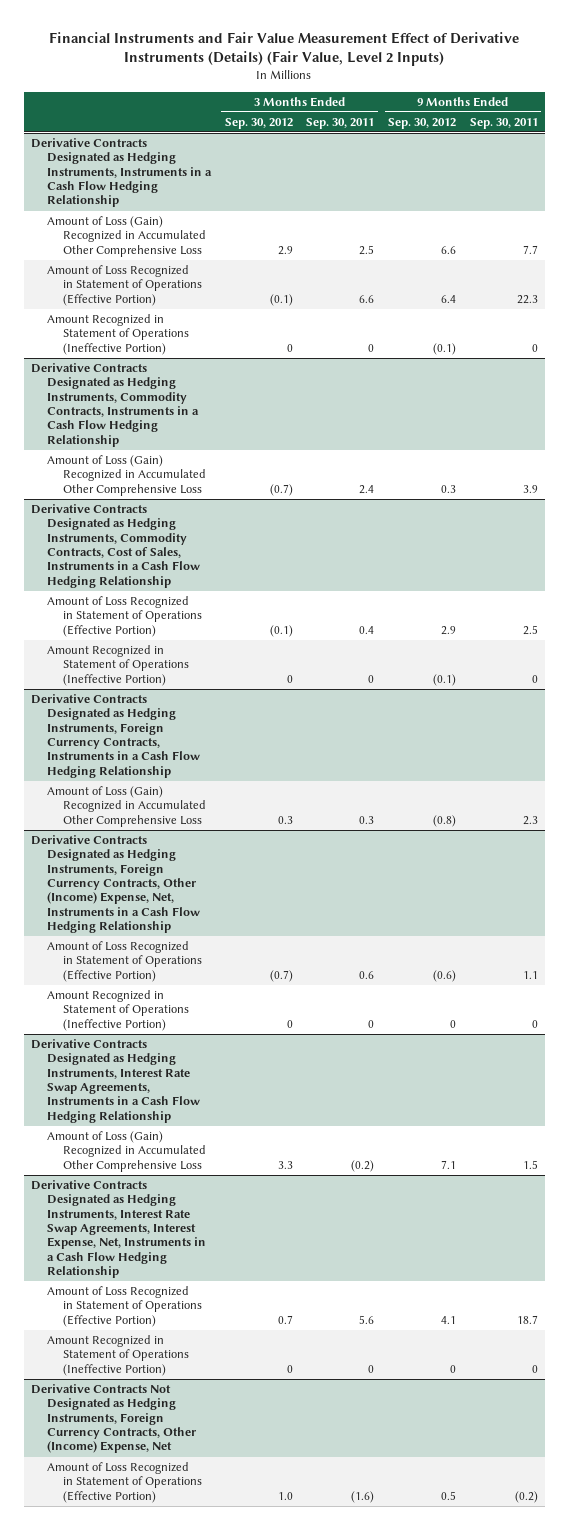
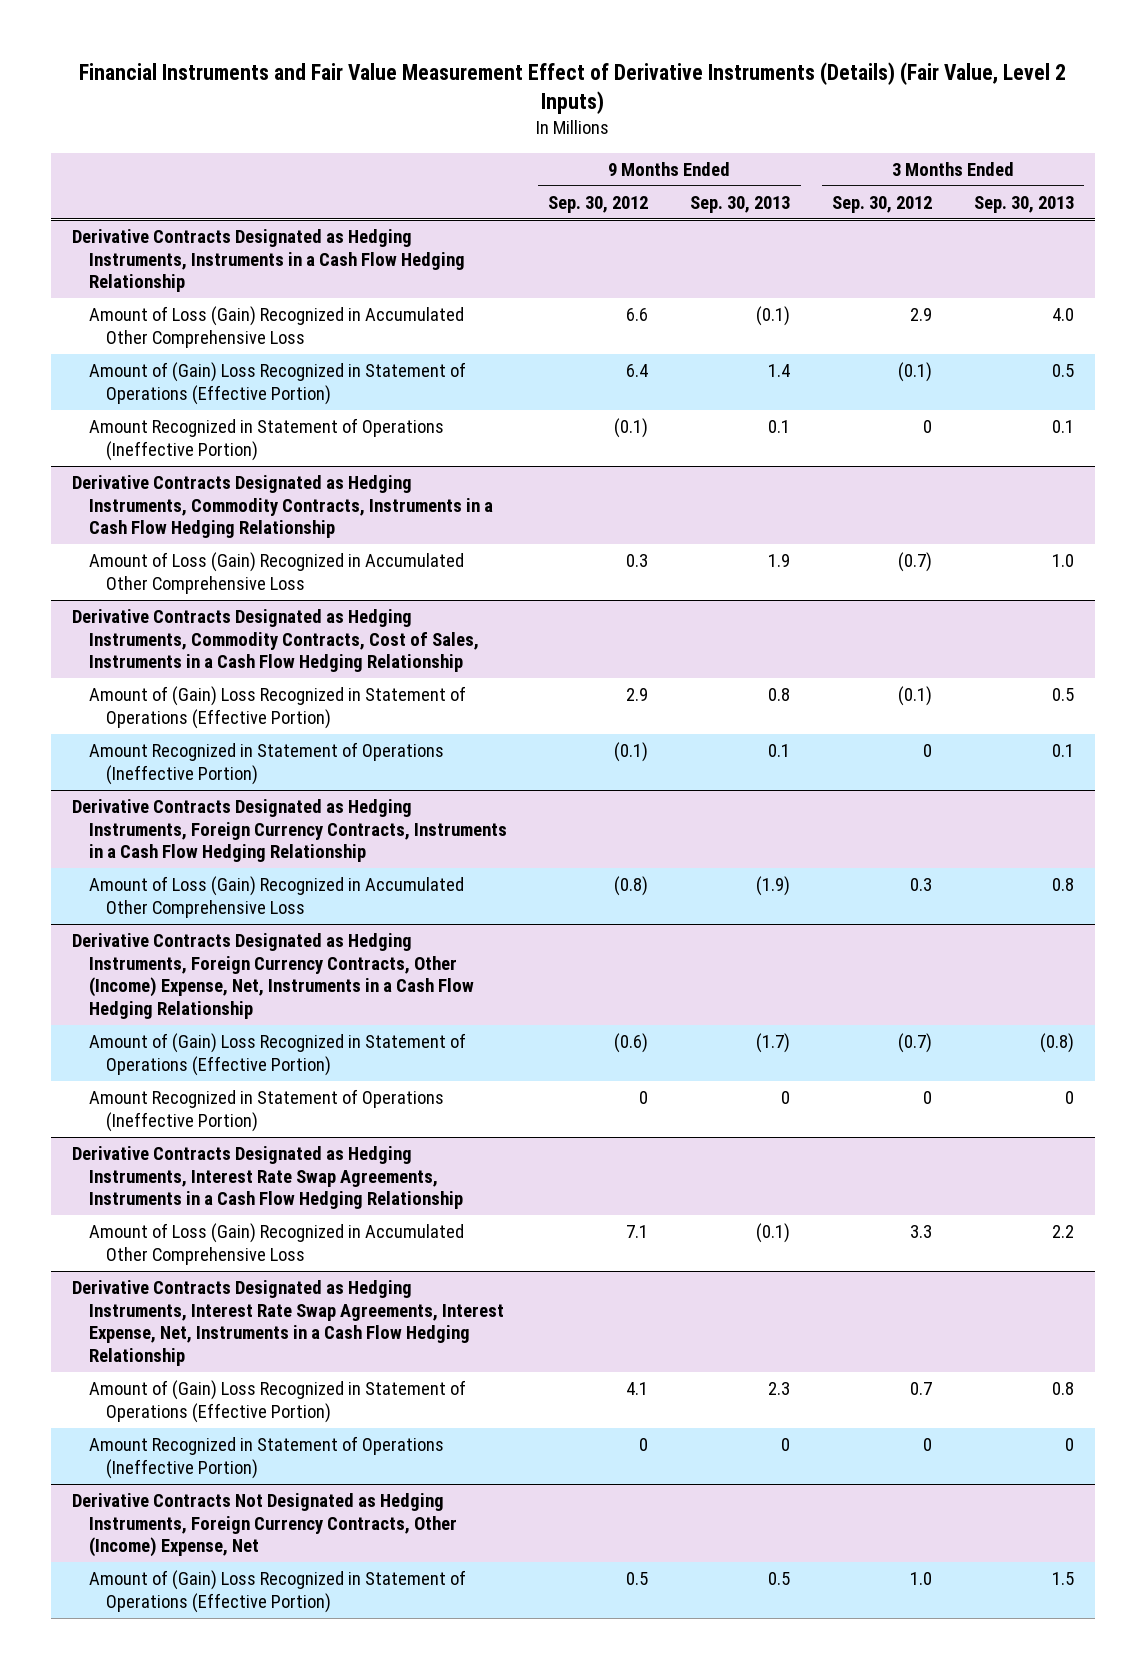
[306,117,375,129] Sep. 30, 2011 -> none
[469,117,538,129] Sep. 30, 2011 -> none
none -> [690,195,791,213] Sep. 30, 2013
none -> [973,195,1074,213] Sep. 30, 2013
[46,265,203,306] Amount of Loss Recognized in Statement of Operations (Effective Portion) -> [88,362,466,405] Amount of (Gain) Loss Recognized in Statement of Operations (Effective Portion)
[46,596,203,637] Amount of Loss Recognized in Statement of Operations (Effective Portion) -> [88,686,466,729] Amount of (Gain) Loss Recognized in Statement of Operations (Effective Portion)
[46,941,203,982] Amount of Loss Recognized in Statement of Operations (Effective Portion) -> [88,1033,466,1076] Amount of (Gain) Loss Recognized in Statement of Operations (Effective Portion)
[46,1286,203,1327] Amount of Loss Recognized in Statement of Operations (Effective Portion) -> [88,1380,466,1423] Amount of (Gain) Loss Recognized in Statement of Operations (Effective Portion)
[46,1462,203,1503] Amount of Loss Recognized in Statement of Operations (Effective Portion) -> [88,1570,466,1613] Amount of (Gain) Loss Recognized in Statement of Operations (Effective Portion)

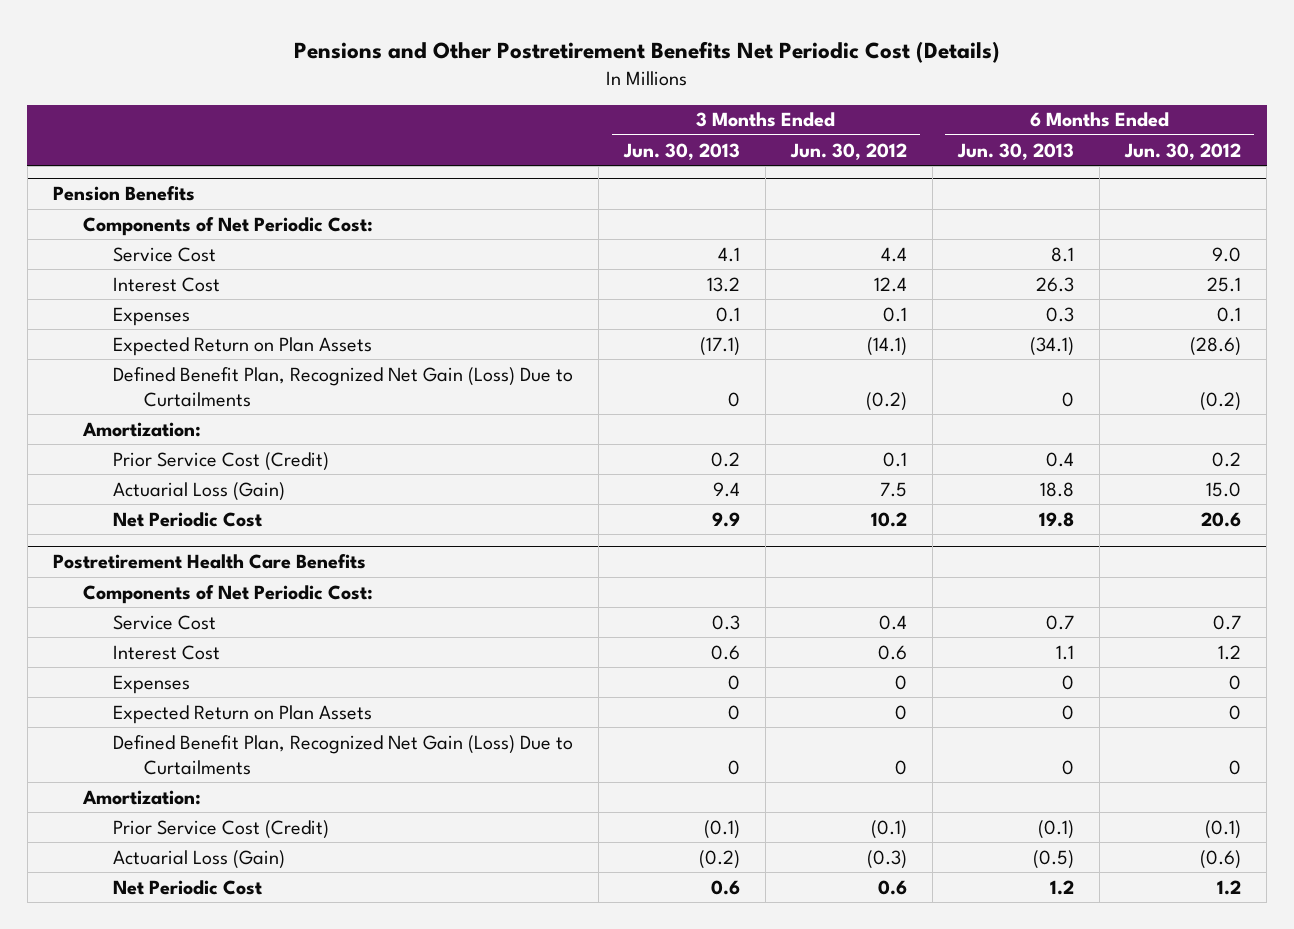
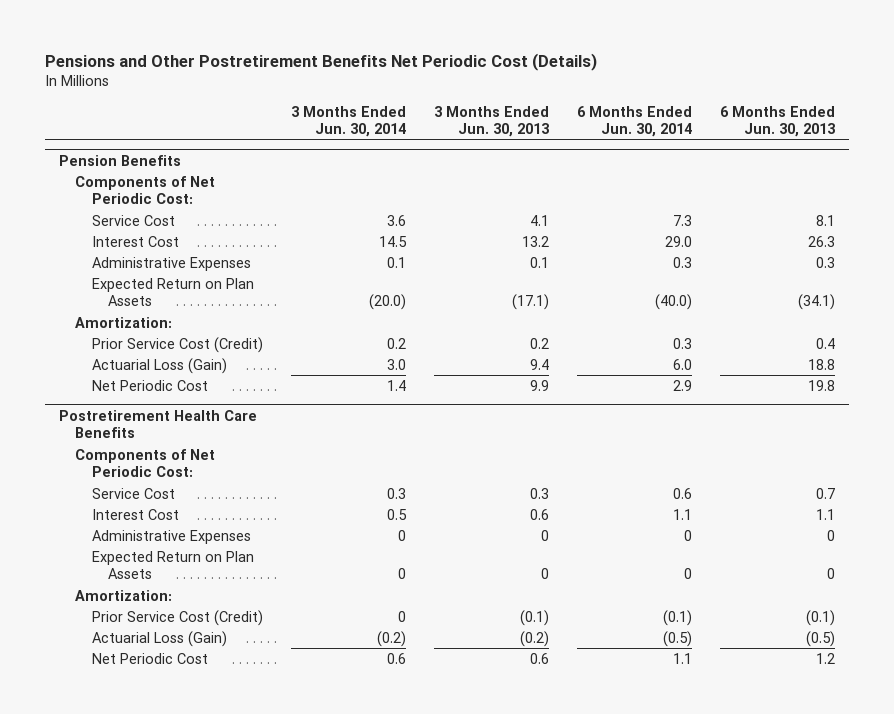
[790,142,908,160] Jun. 30, 2012 -> none
[1124,142,1242,160] Jun. 30, 2012 -> none
none -> [291,105,407,138] 3 Months Ended Jun. 30, 2014
none -> [577,105,693,138] 6 Months Ended Jun. 30, 2014
[113,306,191,326] Expenses -> [91,256,251,271] Administrative Expenses
[113,366,574,407] Defined Benefit Plan, Recognized Net Gain (Loss) Due to Curtailments -> none
[113,674,191,694] Expenses -> [91,529,251,544] Administrative Expenses
[113,734,574,775] Defined Benefit Plan, Recognized Net Gain (Loss) Due to Curtailments -> none

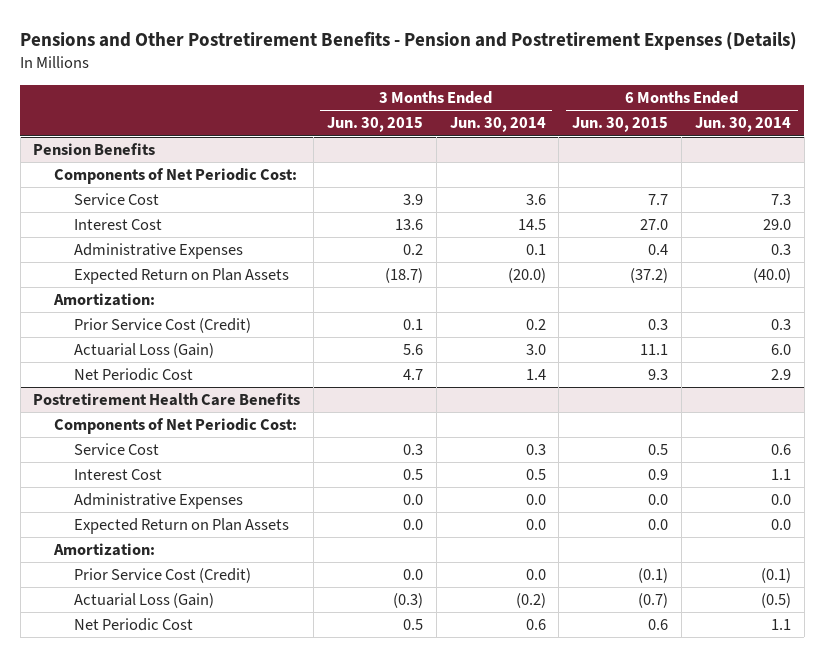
[44,53,597,72] Pensions and Other Postretirement Benefits Net Periodic Cost (Details) -> [20,30,798,50] Pensions and Other Postretirement Benefits - Pension and Postretirement Expenses (Details)
[434,105,550,138] 3 Months Ended Jun. 30, 2013 -> none
[720,105,836,138] 6 Months Ended Jun. 30, 2013 -> none
none -> [327,117,424,133] Jun. 30, 2015
none -> [572,117,669,133] Jun. 30, 2015
[398,529,407,541] 0 -> [525,494,546,506] 0.0
[684,529,693,541] 0 -> [770,494,791,506] 0.0
[398,568,407,580] 0 -> [525,519,546,531] 0.0
[684,568,693,580] 0 -> [770,519,791,531] 0.0
[398,610,407,622] 0 -> [525,569,546,581] 0.0

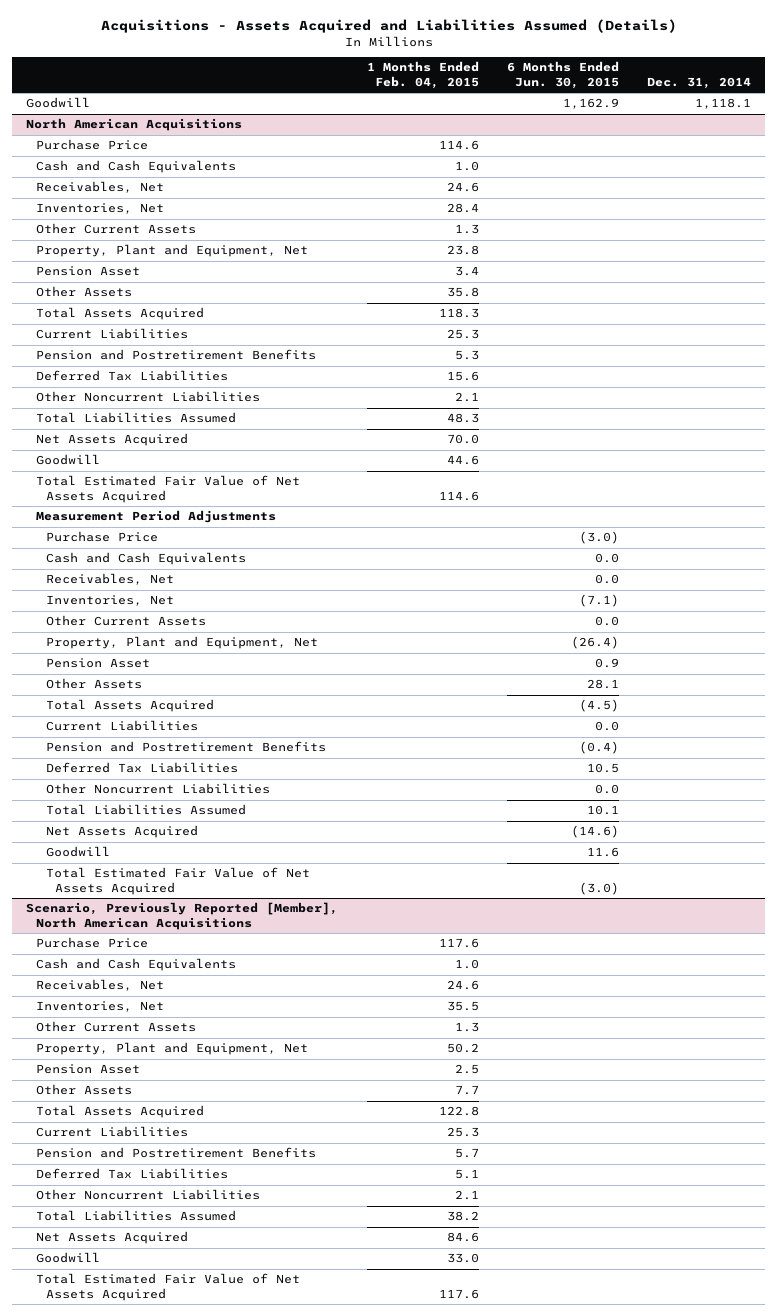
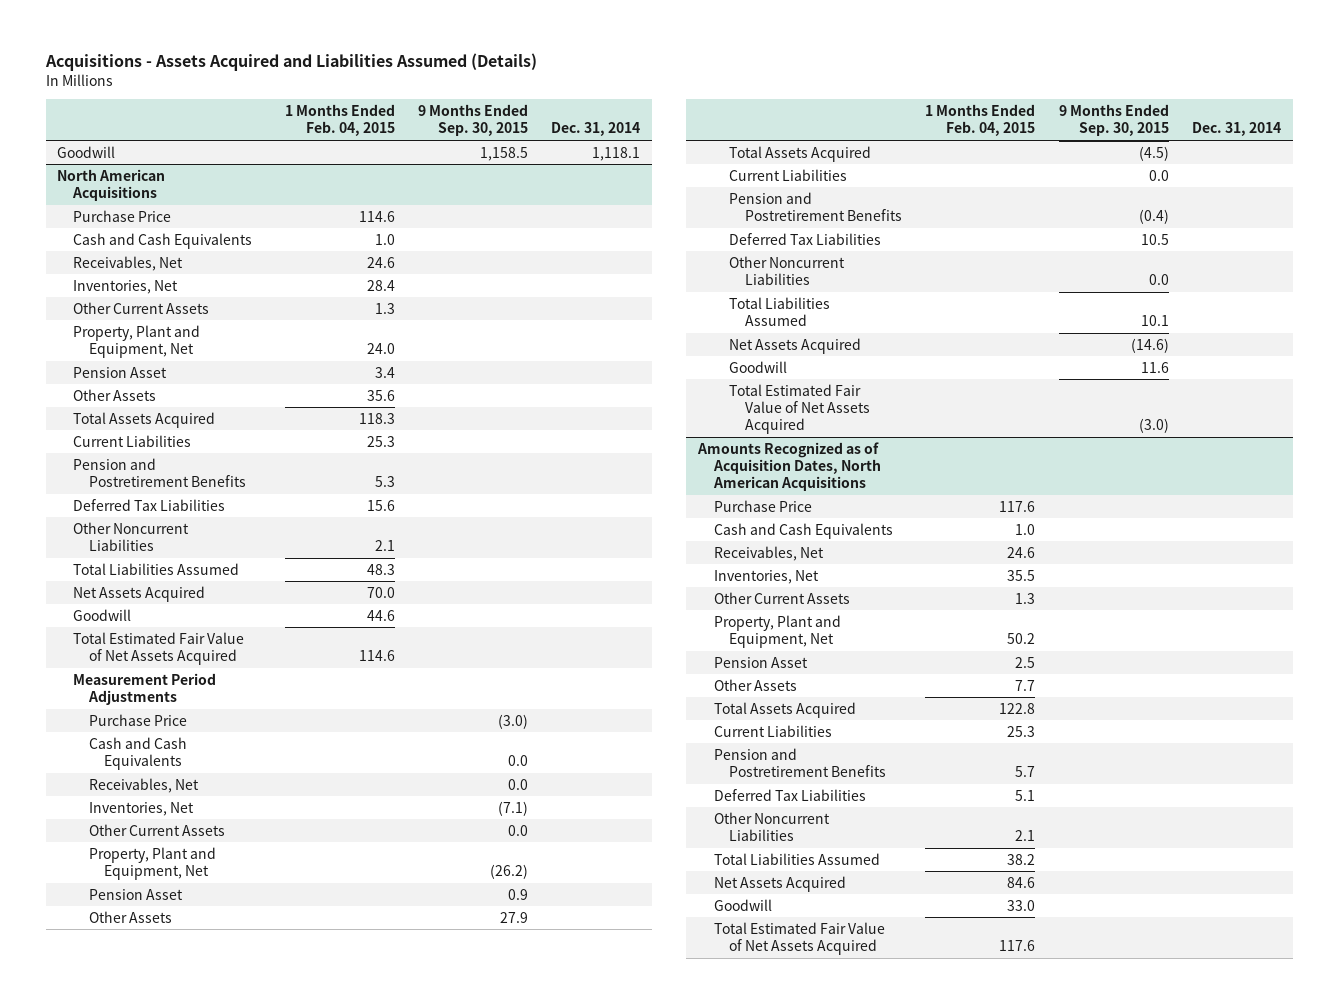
[506,61,619,89] 6 Months Ended Jun. 30, 2015 -> none
none -> [418,104,529,137] 9 Months Ended Sep. 30, 2015
[446,245,479,256] 23.8 -> [366,343,395,355] 24.0
[446,287,479,298] 35.8 -> [366,389,395,401] 35.6
[26,902,339,930] Scenario, Previously Reported [Member], North American Acquisitions -> none
none -> [697,441,881,492] Amounts Recognized as of Acquisition Dates, North American Acquisitions

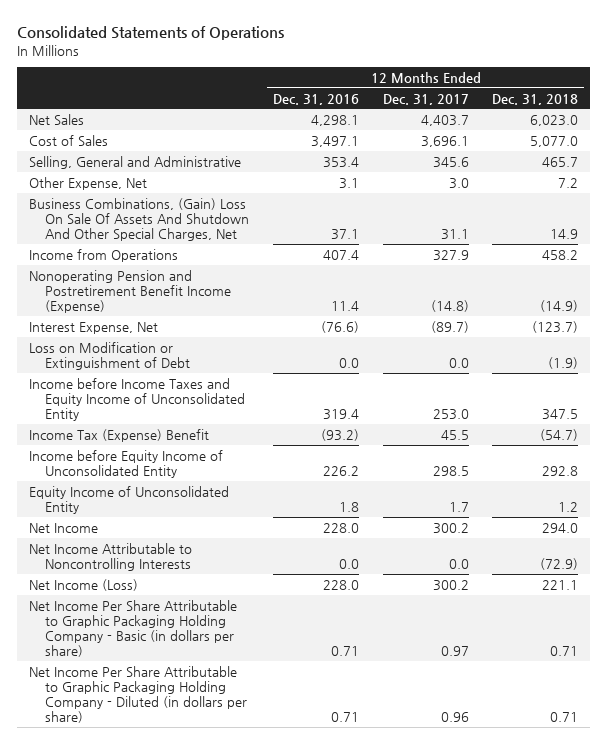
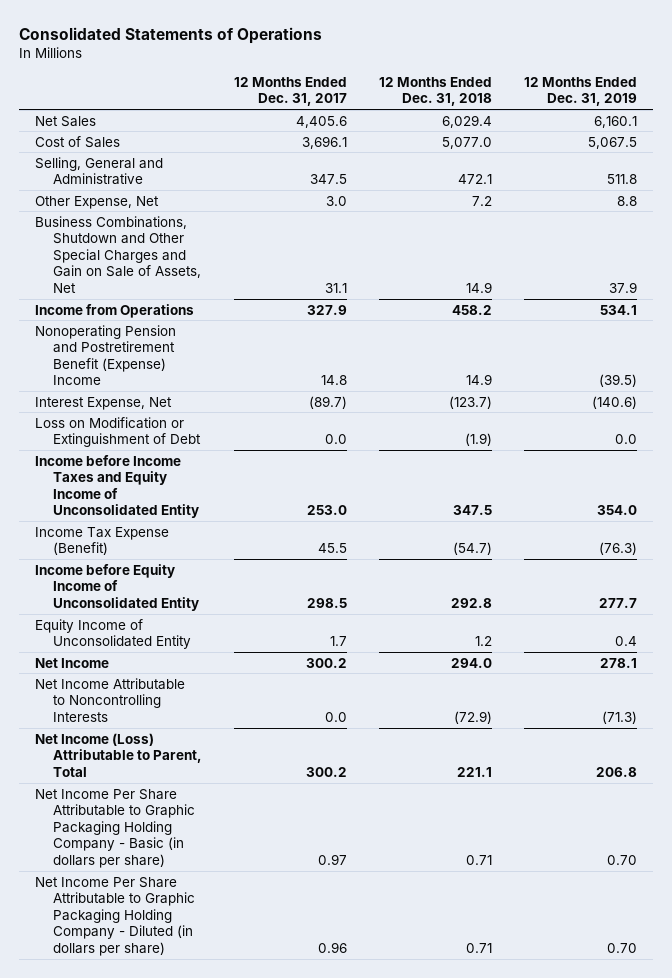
[272,93,359,105] Dec. 31, 2016 -> none
none -> [523,76,637,107] 12 Months Ended Dec. 31, 2019
[420,114,469,126] 4,403.7 -> [295,115,347,128] 4,405.6
[530,114,579,126] 6,023.0 -> [441,114,492,128] 6,029.4
[432,156,469,168] 345.6 -> [309,174,347,185] 347.5
[542,156,579,167] 465.7 -> [457,174,492,185] 472.1
[29,197,250,242] Business Combinations, (Gain) Loss On Sale Of Assets And Shutdown And Other Special Charges, Net -> [34,215,201,293] Business Combinations, Shutdown and Other Special Charges and Gain on Sale of Assets, Net
[29,269,232,314] Nonoperating Pension and Postretirement Benefit Income (Expense) -> [34,324,176,386] Nonoperating Pension and Postretirement Benefit (Expense) Income
[430,300,469,313] (14.8) -> [320,375,347,386] 14.8
[540,300,579,313] (14.9) -> [465,374,492,386] 14.9
[29,428,210,442] Income Tax (Expense) Benefit -> [34,526,169,556] Income Tax Expense (Benefit)
[29,578,139,591] Net Income (Loss) -> [34,732,202,777] Net Income (Loss) Attributable to Parent, Total

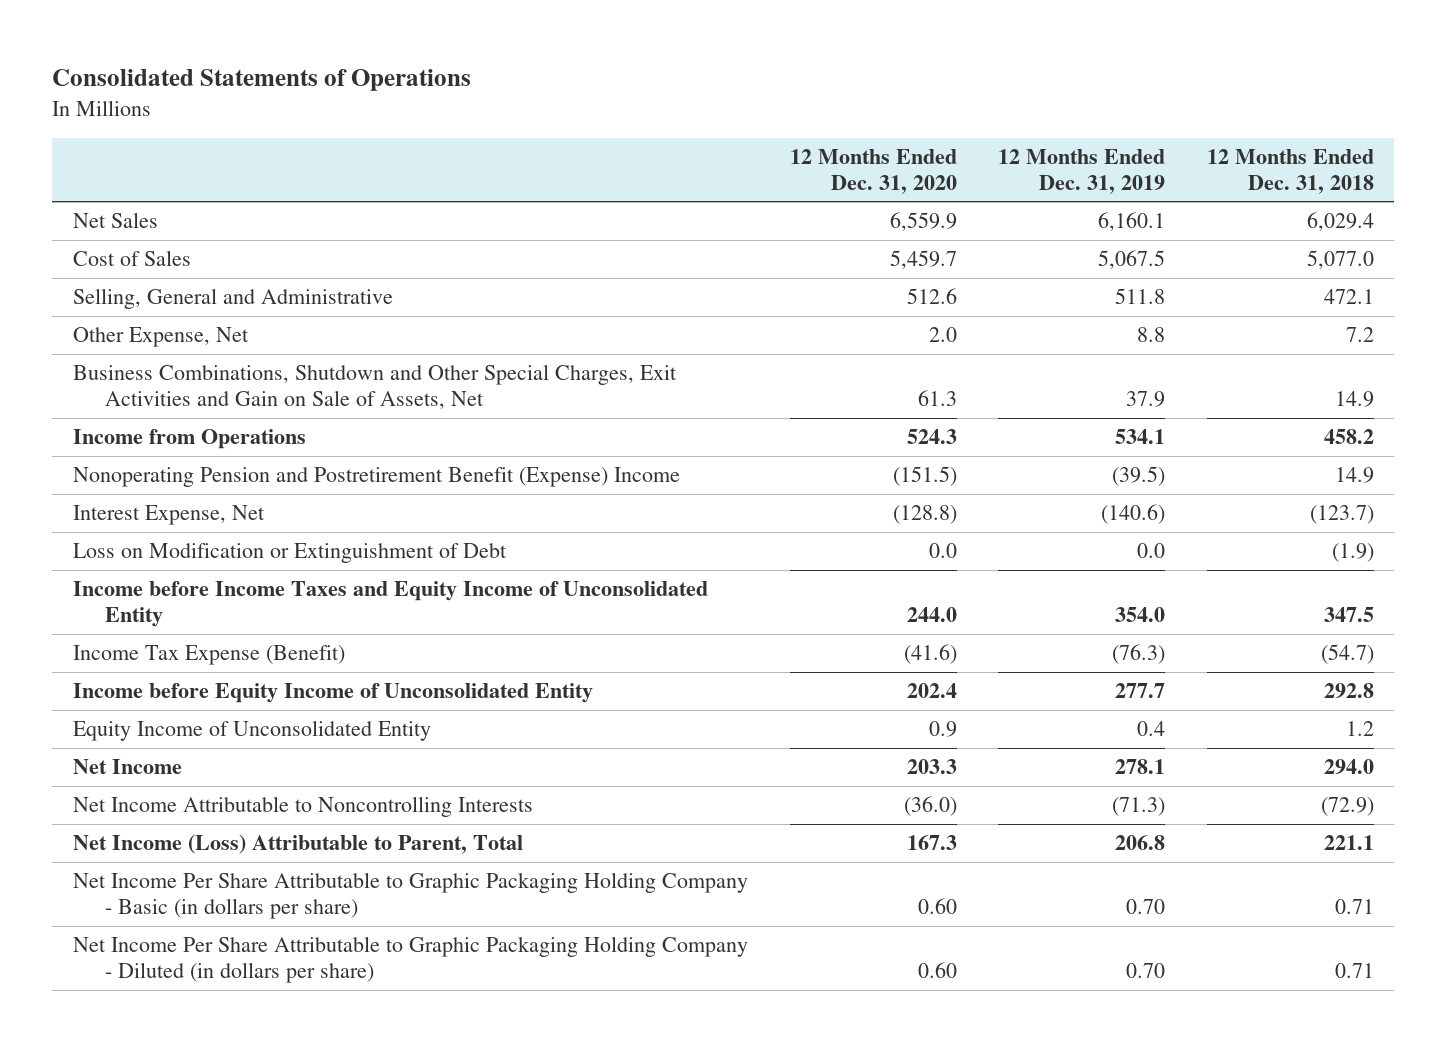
[233,76,347,107] 12 Months Ended Dec. 31, 2017 -> none
none -> [789,148,957,194] 12 Months Ended Dec. 31, 2020
[34,215,201,293] Business Combinations, Shutdown and Other Special Charges and Gain on Sale of Assets, Net -> [72,364,677,409] Business Combinations, Shutdown and Other Special Charges, Exit Activities and Gain on Sale of Assets, Net

